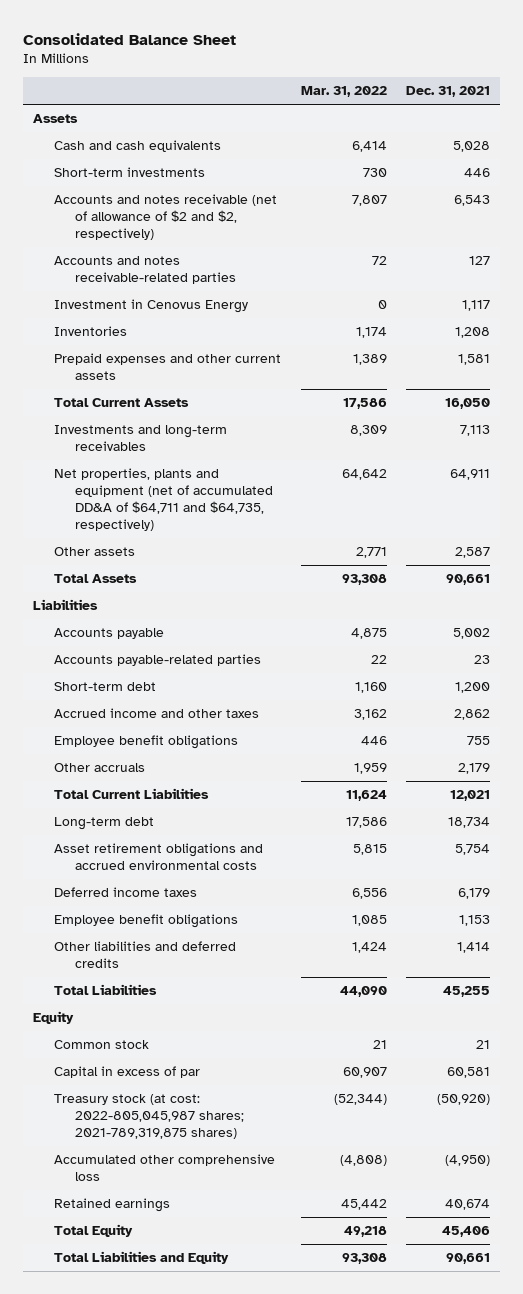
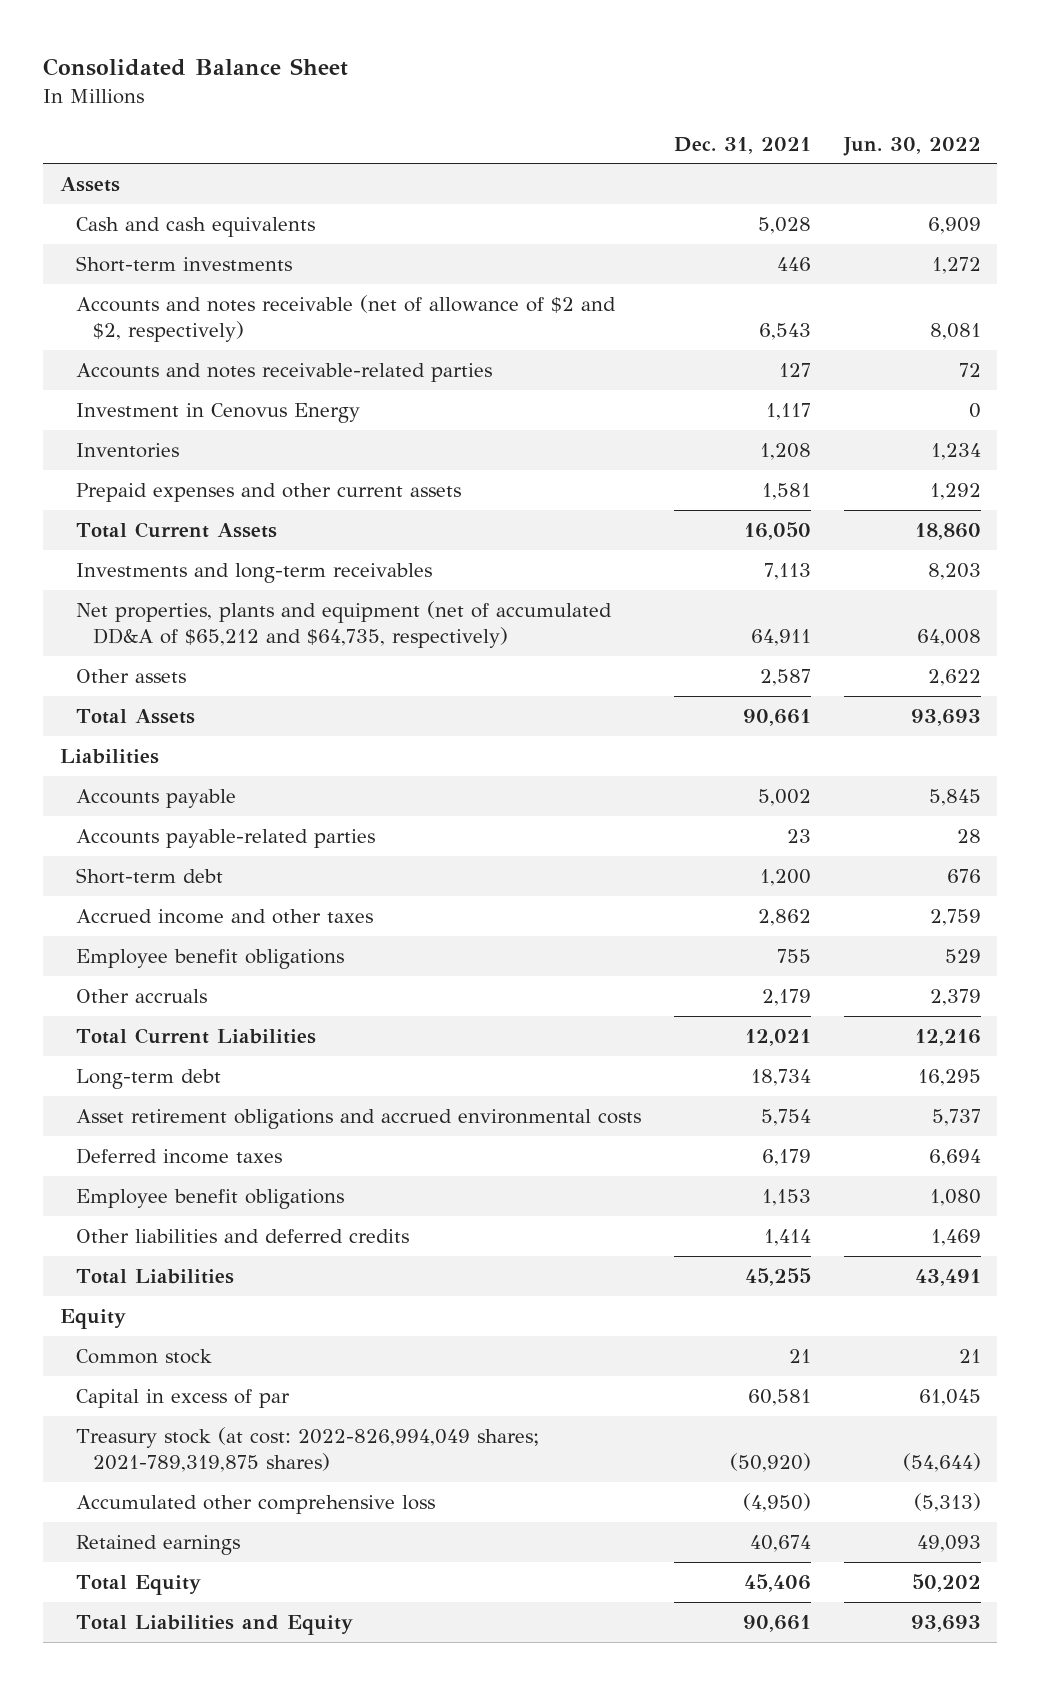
[300,86,387,98] Mar. 31, 2022 -> none
none -> [842,136,981,156] Jun. 30, 2022
[54,468,274,532] Net properties, plants and equipment (net of accumulated DD&A of $64,711 and $64,735, respectively) -> [76,600,613,649] Net properties, plants and equipment (net of accumulated DD&A of $65,212 and $64,735, respectively)
[54,1094,245,1140] Treasury stock (at cost: 2022-805,045,987 shares; 2021-789,319,875 shares) -> [76,1426,540,1473] Treasury stock (at cost: 2022-826,994,049 shares; 2021-789,319,875 shares)

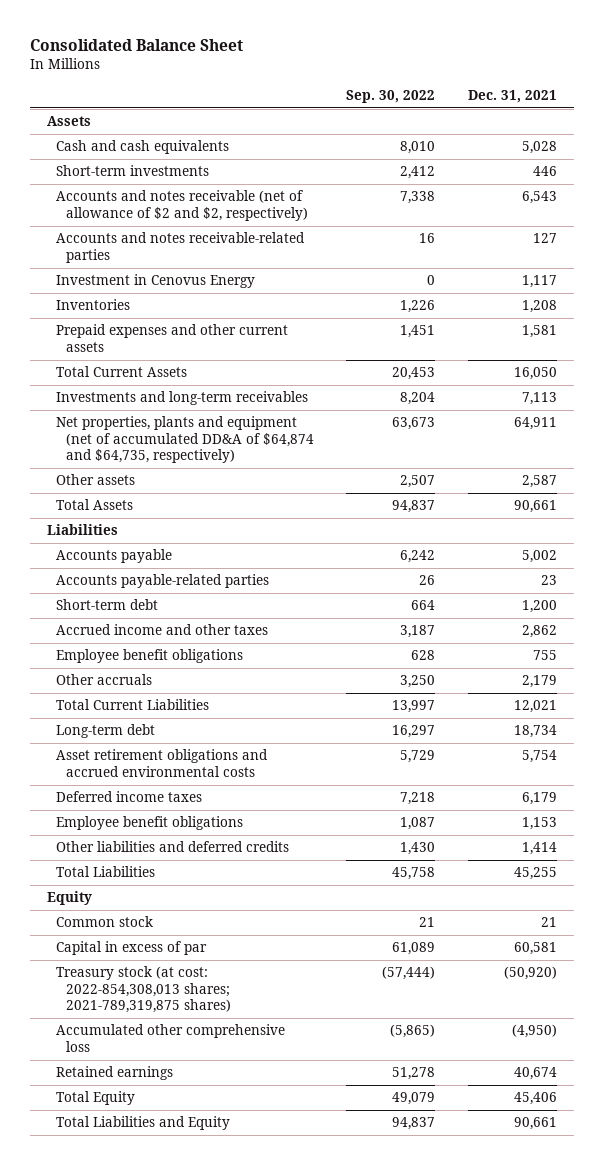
[842,136,981,156] Jun. 30, 2022 -> none
none -> [346,90,436,104] Sep. 30, 2022
[76,600,613,649] Net properties, plants and equipment (net of accumulated DD&A of $65,212 and $64,735, respectively) -> [56,416,314,464] Net properties, plants and equipment (net of accumulated DD&A of $64,874 and $64,735, respectively)
[76,1426,540,1473] Treasury stock (at cost: 2022-826,994,049 shares; 2021-789,319,875 shares) -> [56,966,231,1014] Treasury stock (at cost: 2022-854,308,013 shares; 2021-789,319,875 shares)

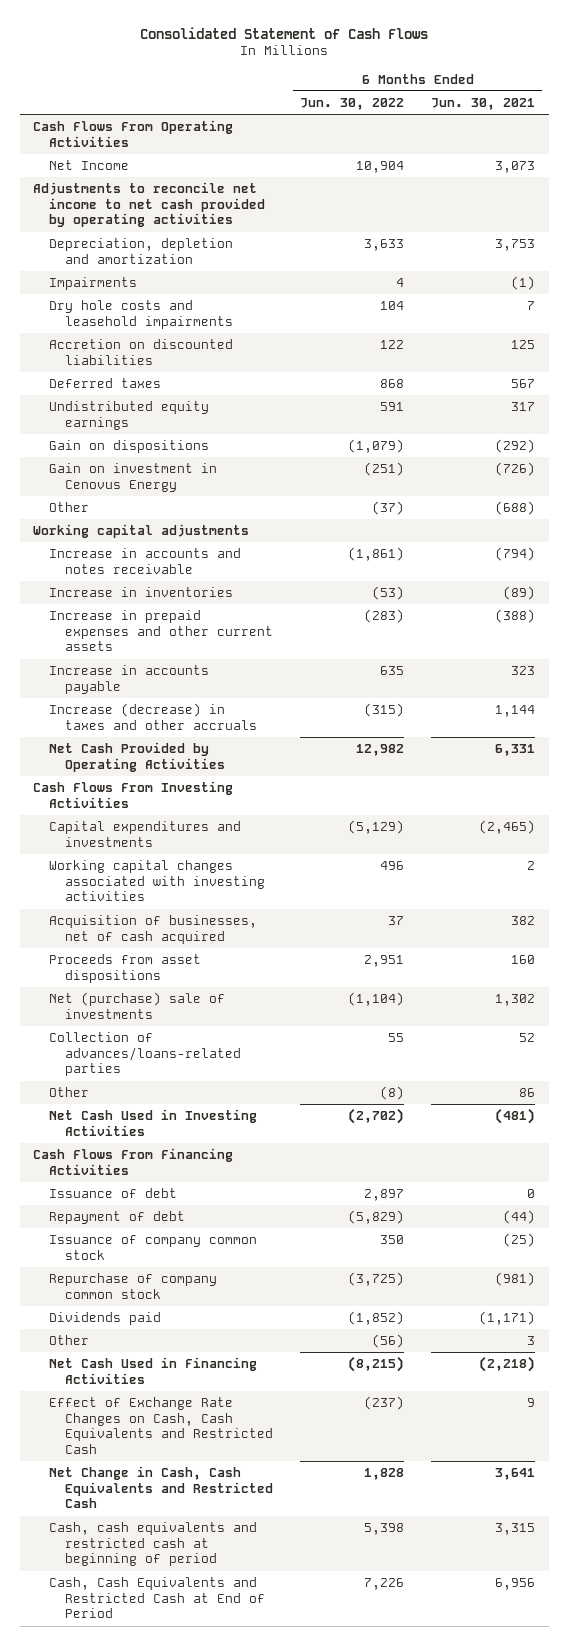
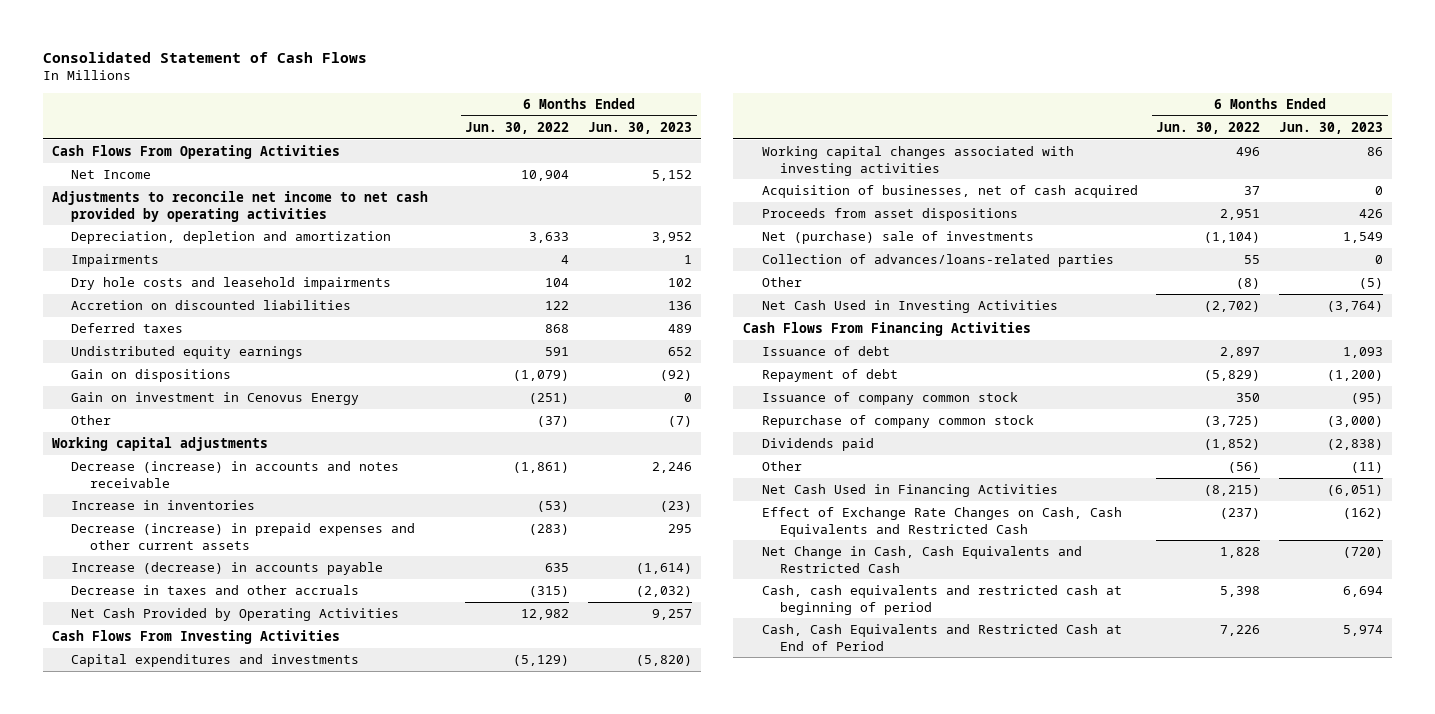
[431,97,536,110] Jun. 30, 2021 -> none
none -> [588,121,693,134] Jun. 30, 2023
[49,548,242,574] Increase in accounts and notes receivable -> [70,461,399,488] Decrease (increase) in accounts and notes receivable
[49,610,273,652] Increase in prepaid expenses and other current assets -> [70,523,415,550] Decrease (increase) in prepaid expenses and other current assets
[49,665,210,694] Increase in accounts payable -> [70,562,383,576] Increase (decrease) in accounts payable
[49,703,257,730] Increase (decrease) in taxes and other accruals -> [70,585,359,596] Decrease in taxes and other accruals

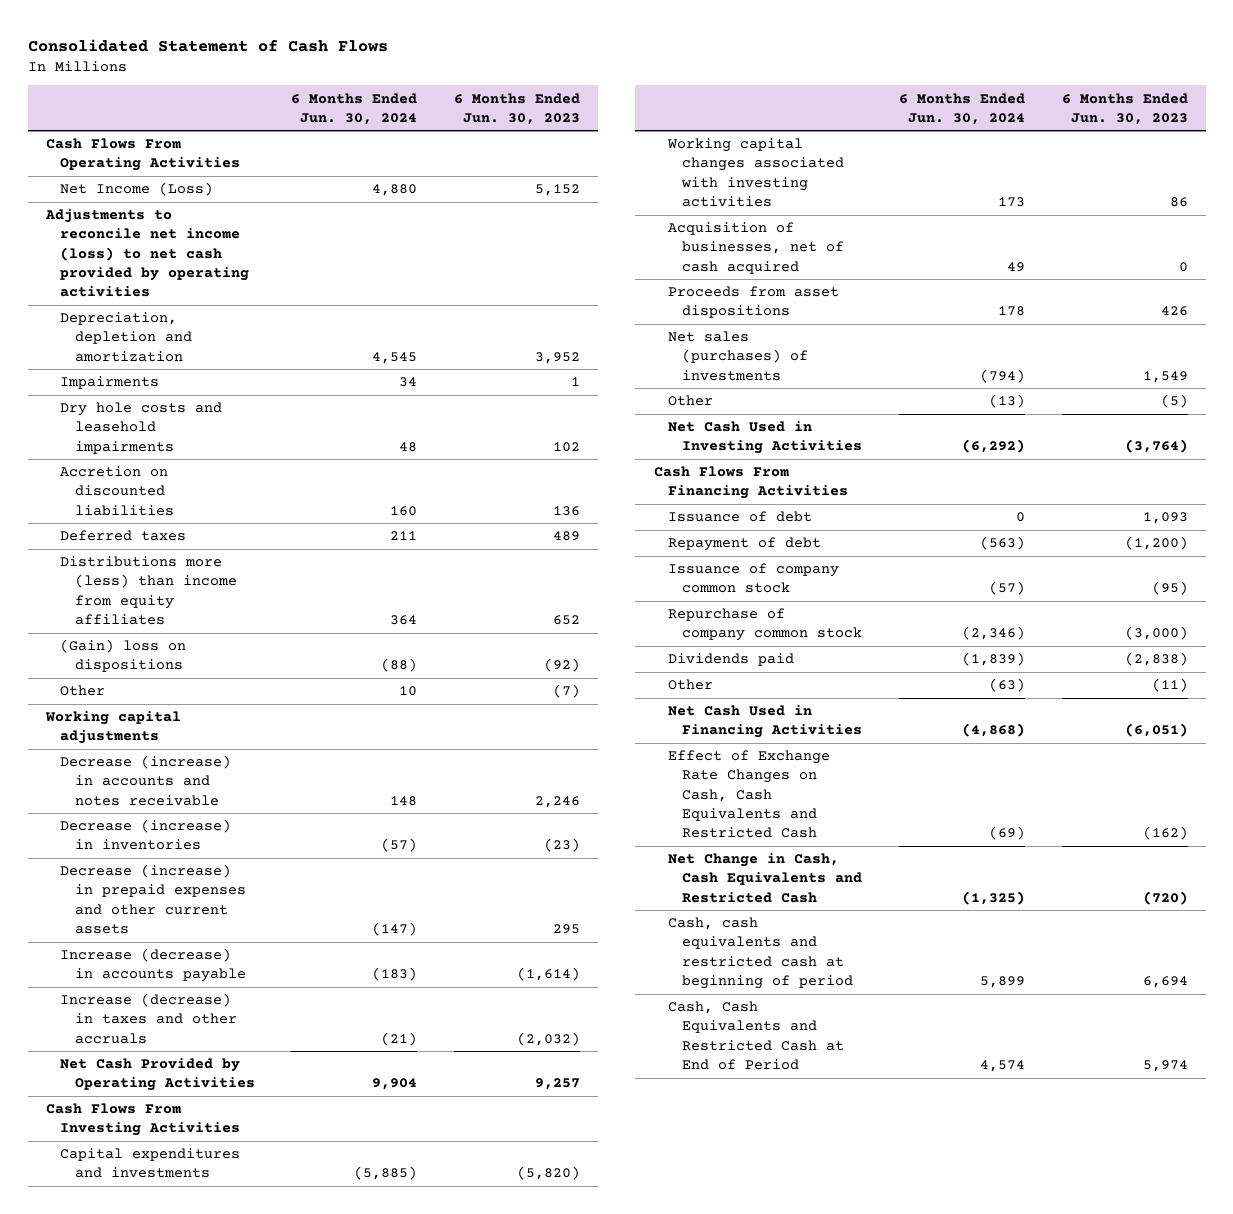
[465,121,570,134] Jun. 30, 2022 -> none
none -> [291,92,418,125] 6 Months Ended Jun. 30, 2024
[70,170,151,180] Net Income -> [60,182,214,197] Net Income (Loss)
[52,191,429,222] Adjustments to reconcile net income to net cash provided by operating activities -> [44,209,250,298] Adjustments to reconcile net income (loss) to net cash provided by operating activities
[70,392,359,406] Gain on investment in Cenovus Energy -> none
[70,346,303,360] Undistributed equity earnings -> [60,556,237,625] Distributions more (less) than income from equity affiliates
[70,369,231,383] Gain on dispositions -> [60,639,187,673] (Gain) loss on dispositions
[70,500,255,511] Increase in inventories -> [60,819,232,851] Decrease (increase) in inventories
[70,585,359,596] Decrease in taxes and other accruals -> [60,993,237,1044] Increase (decrease) in taxes and other accruals
[761,254,1114,268] Collection of advances/loans-related parties -> none
[761,231,1034,245] Net (purchase) sale of investments -> [667,331,809,381] Net sales (purchases) of investments

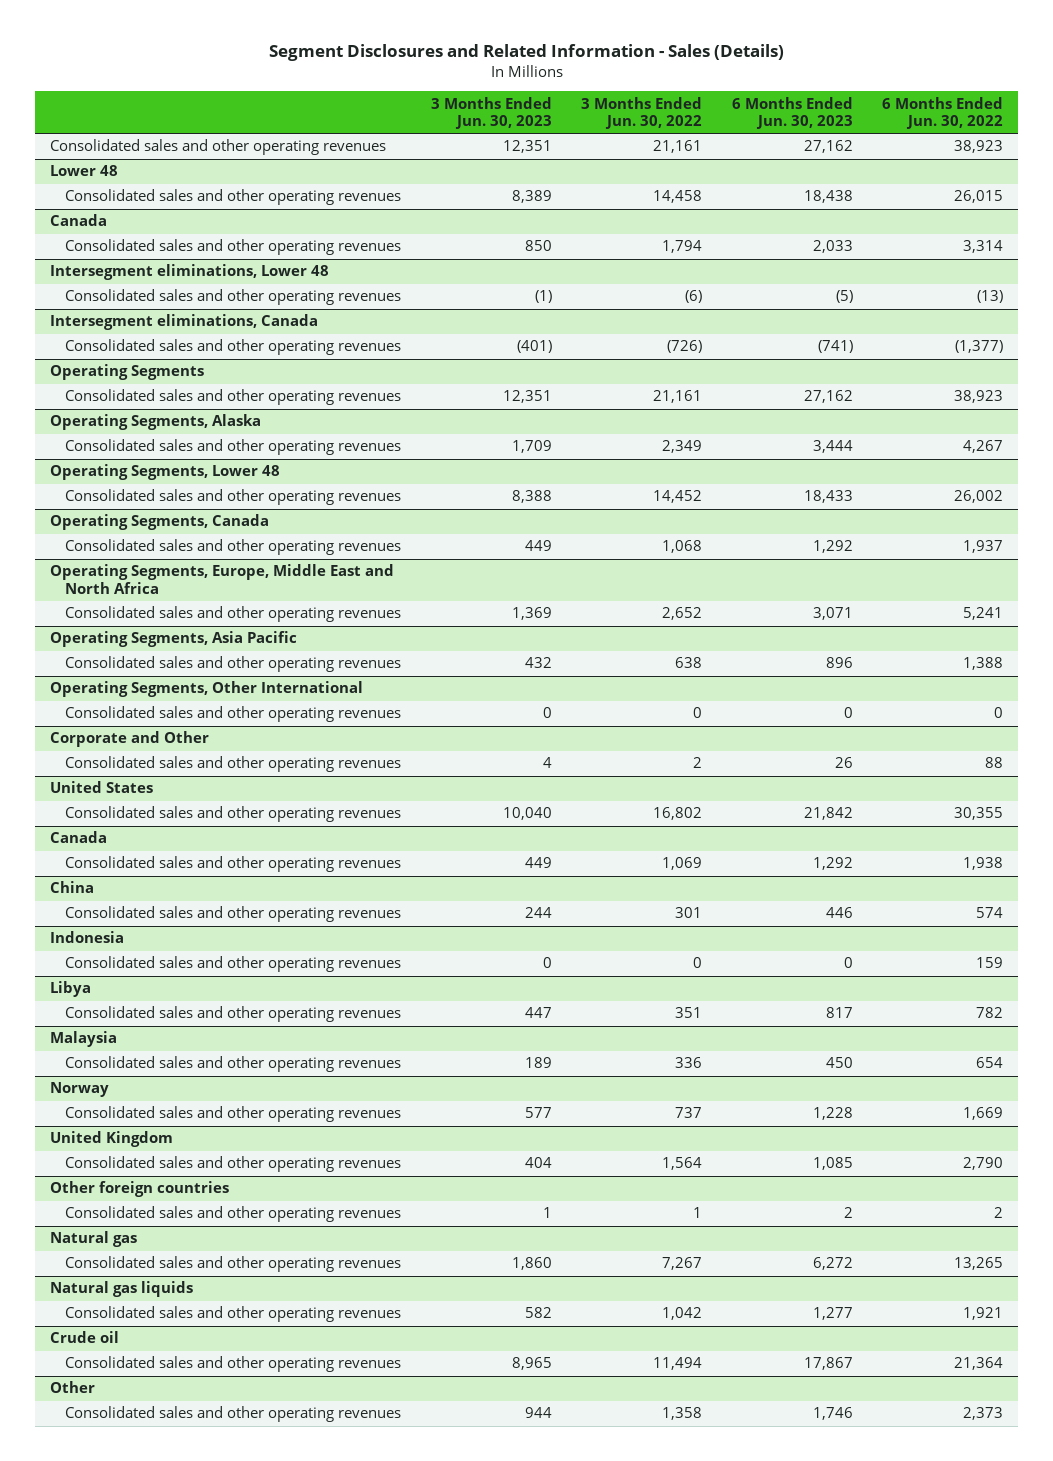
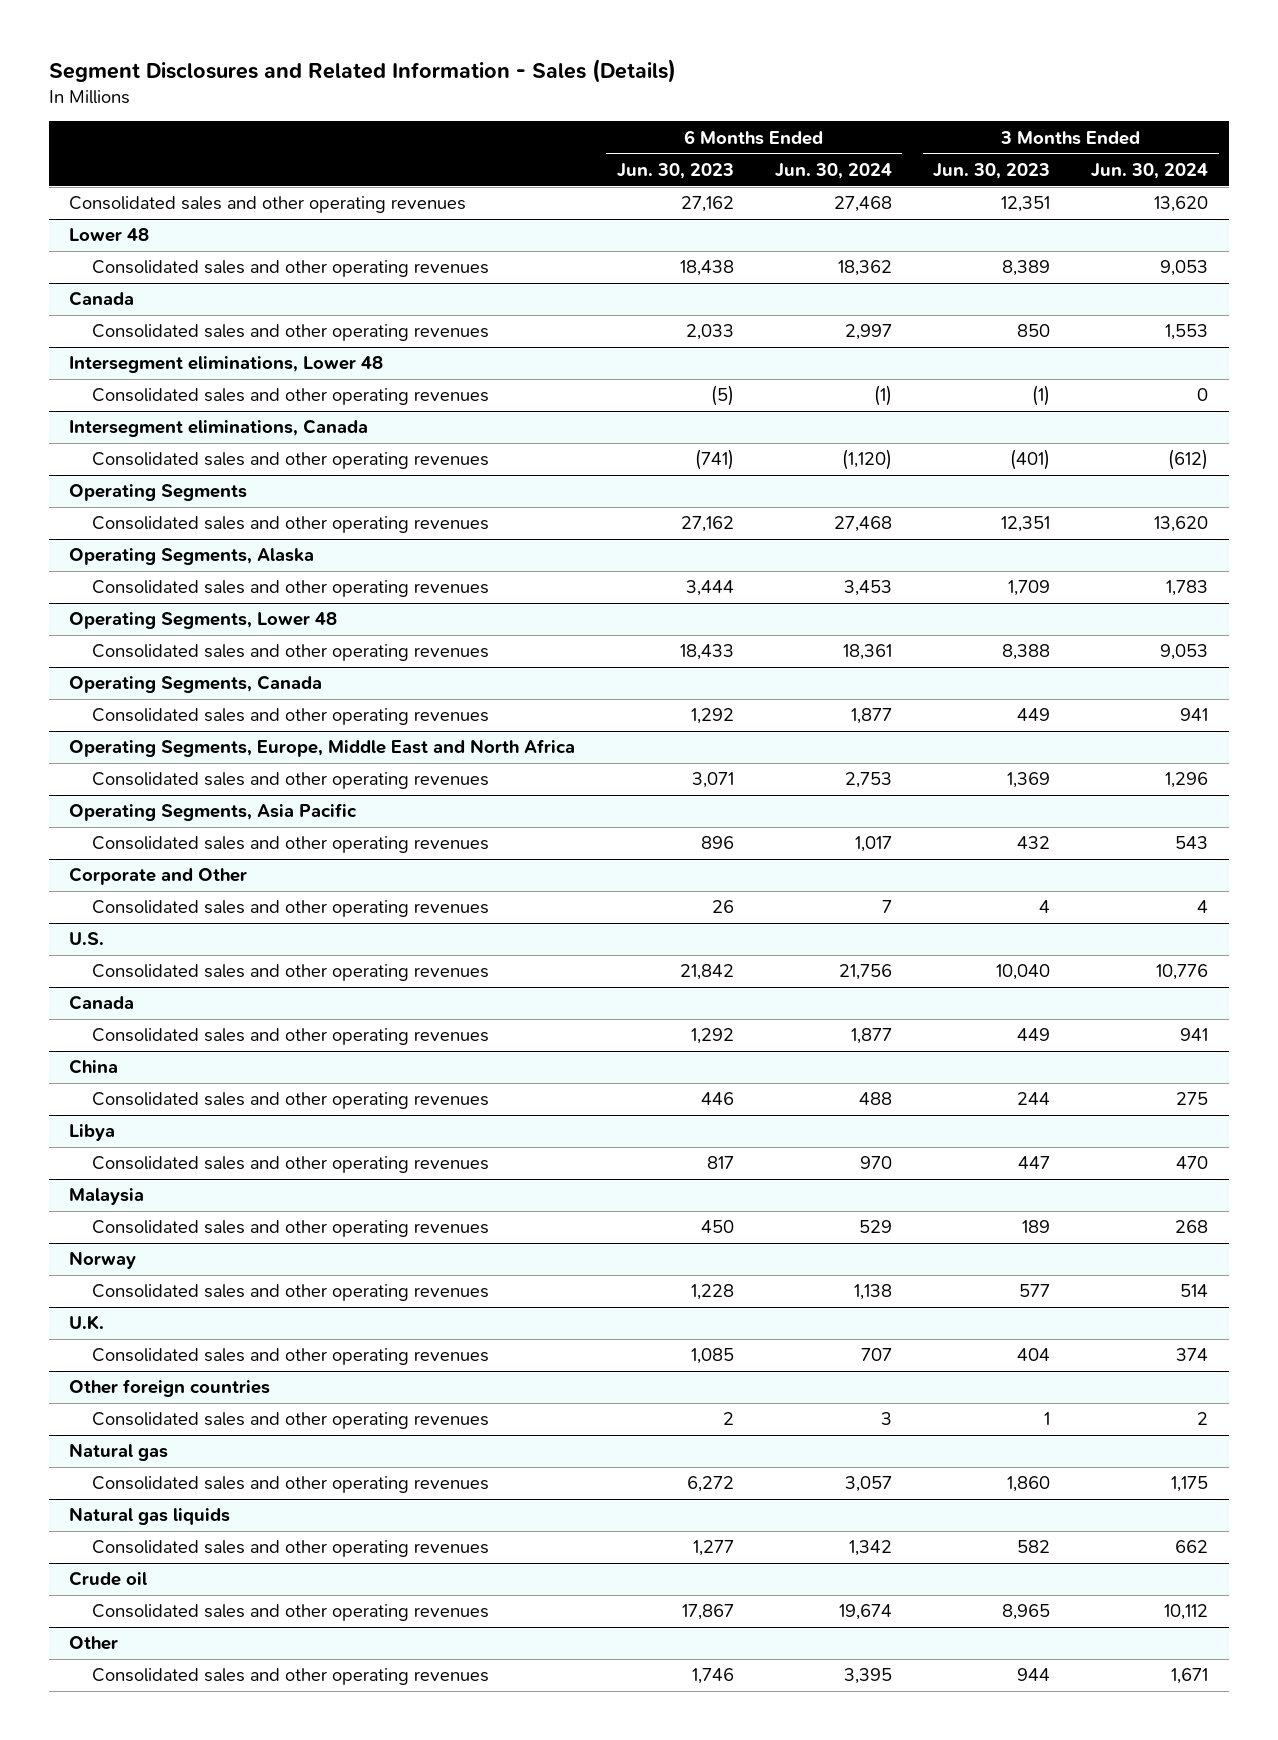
[581,96,703,130] 3 Months Ended Jun. 30, 2022 -> none
[882,96,1004,130] 6 Months Ended Jun. 30, 2022 -> none
none -> [774,162,892,179] Jun. 30, 2024
none -> [1091,162,1209,179] Jun. 30, 2024
[49,681,363,698] Operating Segments, Other International -> none
[65,706,402,723] Consolidated sales and other operating revenues -> none
[49,781,153,794] United States -> [69,932,105,946] U.S.
[49,931,124,944] Indonesia -> none
[65,956,402,973] Consolidated sales and other operating revenues -> none
[49,1131,173,1148] United Kingdom -> [69,1315,105,1331] U.K.

